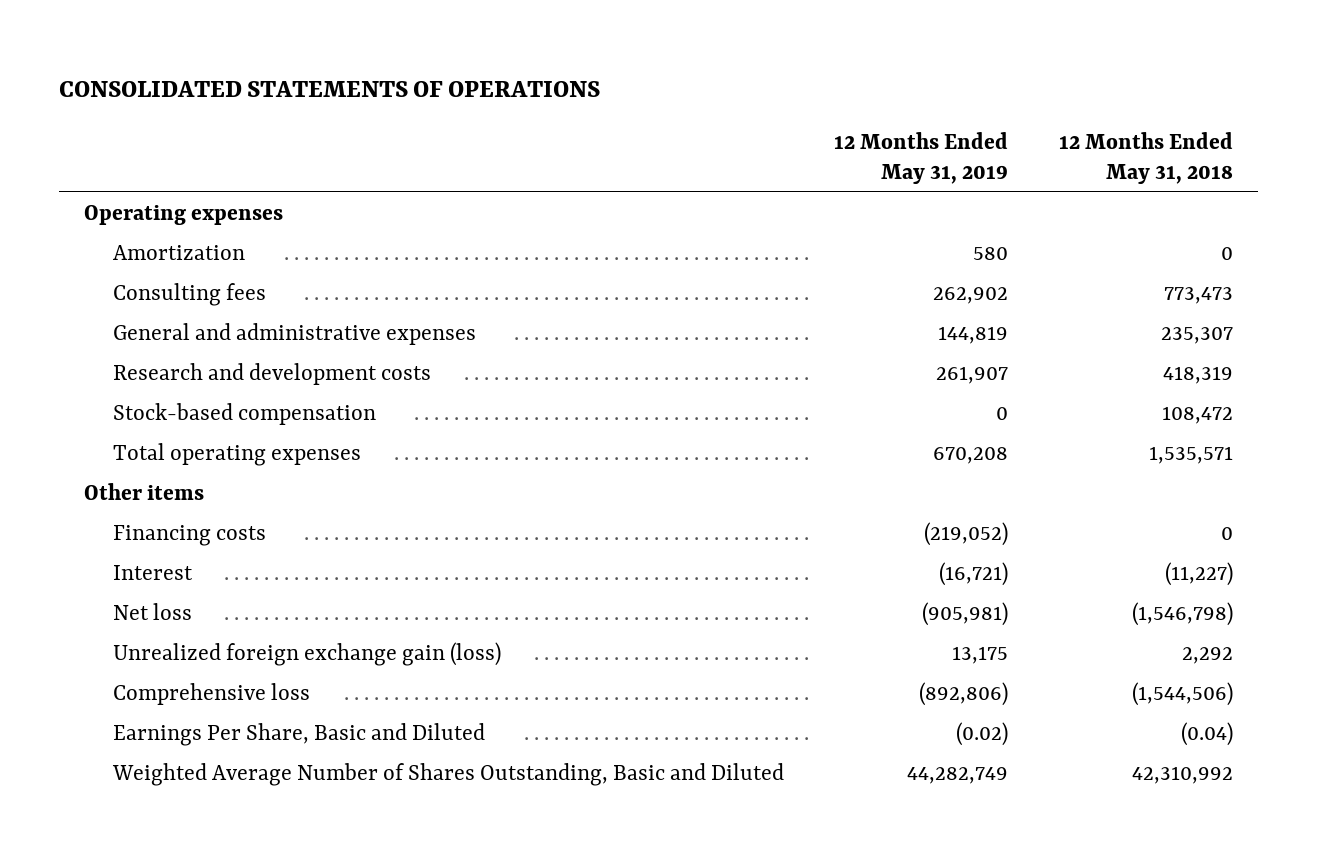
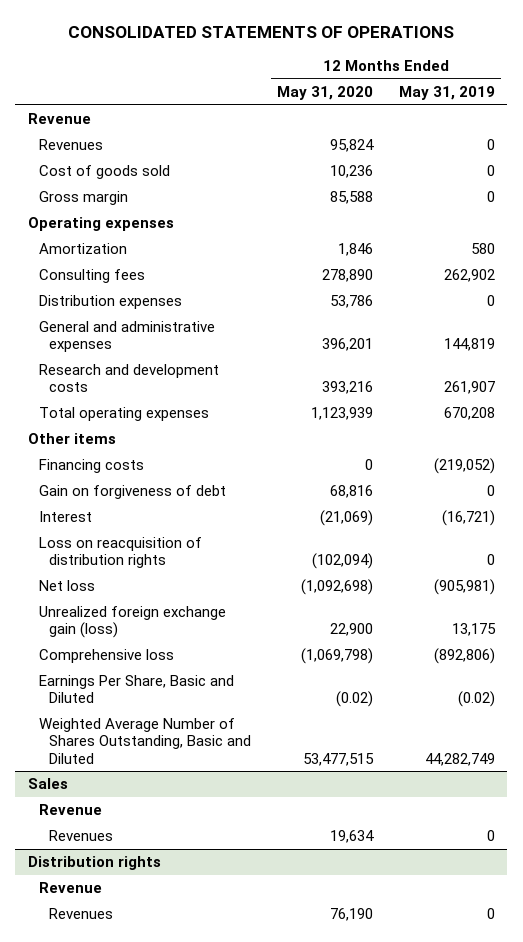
[1058,131,1233,184] 12 Months Ended May 31, 2018 -> none
none -> [276,86,373,101] May 31, 2020
none -> [28,113,92,125] Revenue
none -> [38,139,103,151] Revenues
none -> [38,165,170,180] Cost of goods sold
none -> [38,191,128,206] Gross margin
none -> [38,295,182,310] Distribution expenses
[112,403,376,426] Stock-based compensation -> none
none -> [38,485,226,500] Gain on forgiveness of debt
none -> [38,537,202,569] Loss on reacquisition of distribution rights
none -> [28,778,69,790] Sales
none -> [38,804,102,816] Revenue
none -> [49,830,114,842] Revenues
none -> [28,856,162,871] Distribution rights
none -> [38,882,102,894] Revenue
none -> [49,908,114,920] Revenues

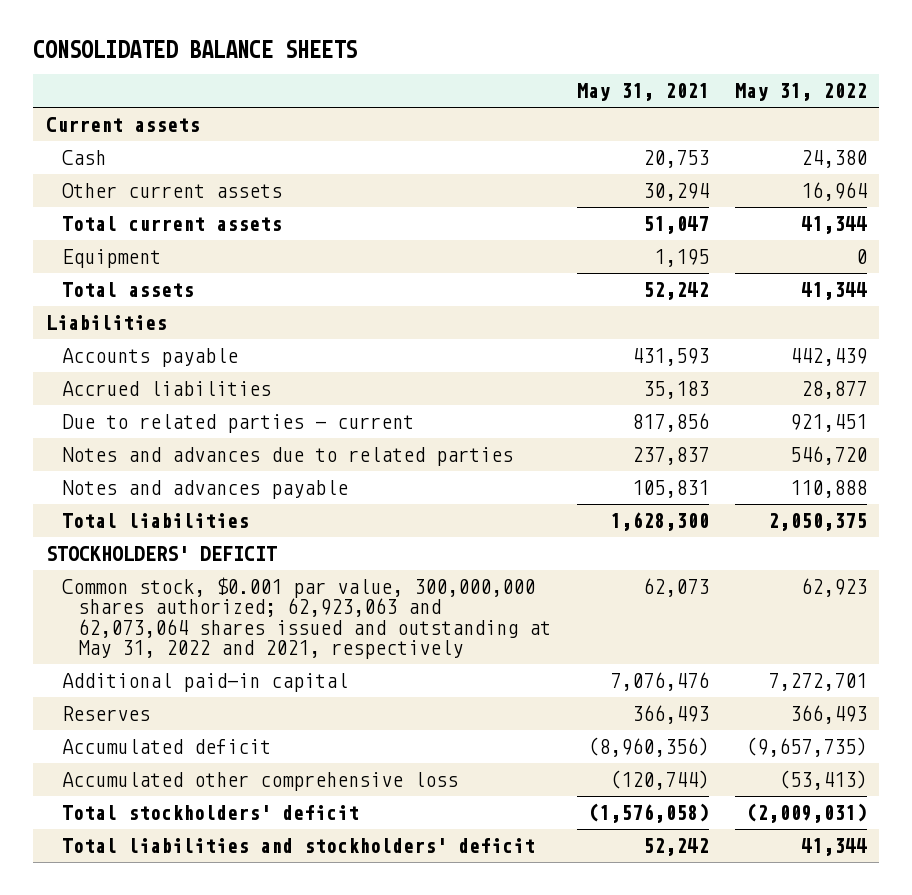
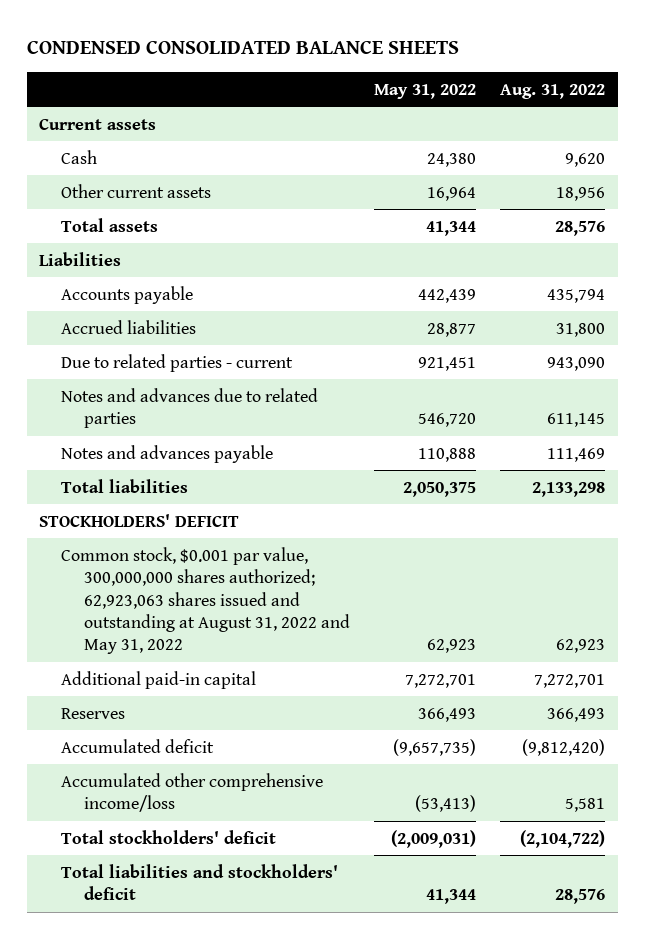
[32,40,357,59] CONSOLIDATED BALANCE SHEETS -> [26,41,459,55] CONDENSED CONSOLIDATED BALANCE SHEETS
[576,83,709,102] May 31, 2021 -> none
none -> [500,83,606,99] Aug. 31, 2022
[61,215,282,231] Total current assets -> none
[61,248,161,268] Equipment -> none
[61,576,551,660] Common stock, $0.001 par value, 300,000,000 shares authorized; 62,923,063 and 62,073,064 shares issued and outstanding at May 31, 2022 and 2021, respectively -> [61,546,350,655] Common stock, $0.001 par value, 300,000,000 shares authorized; 62,923,063 shares issued and outstanding at August 31, 2022 and May 31, 2022
[61,771,458,791] Accumulated other comprehensive loss -> [61,772,324,813] Accumulated other comprehensive income/loss

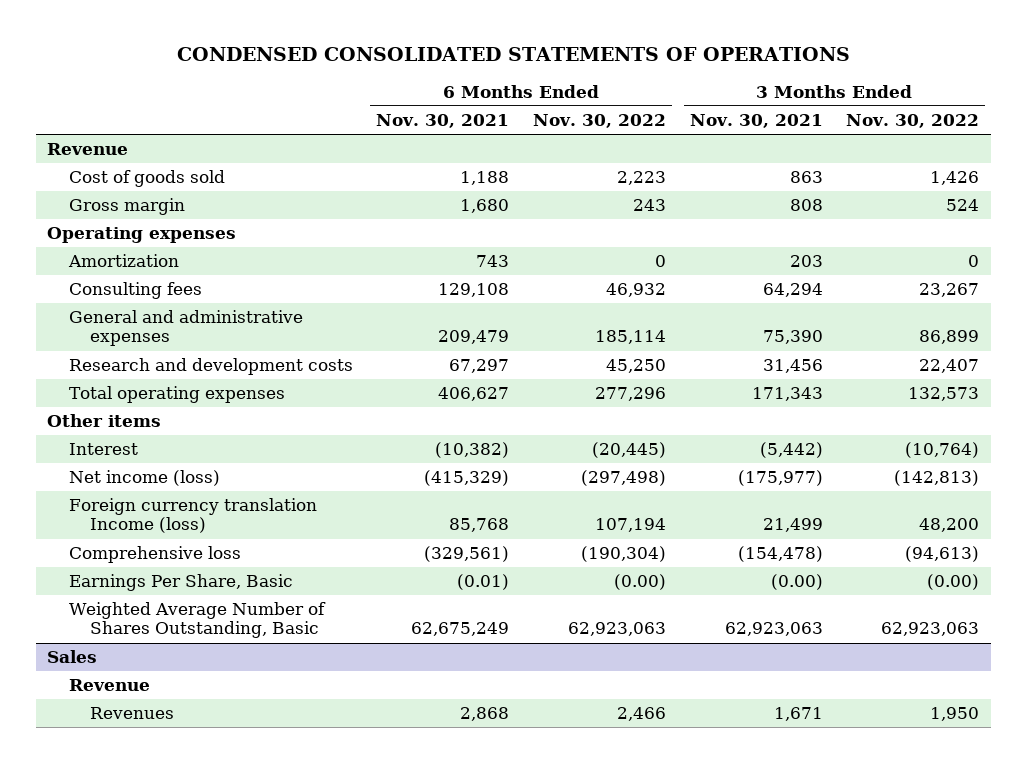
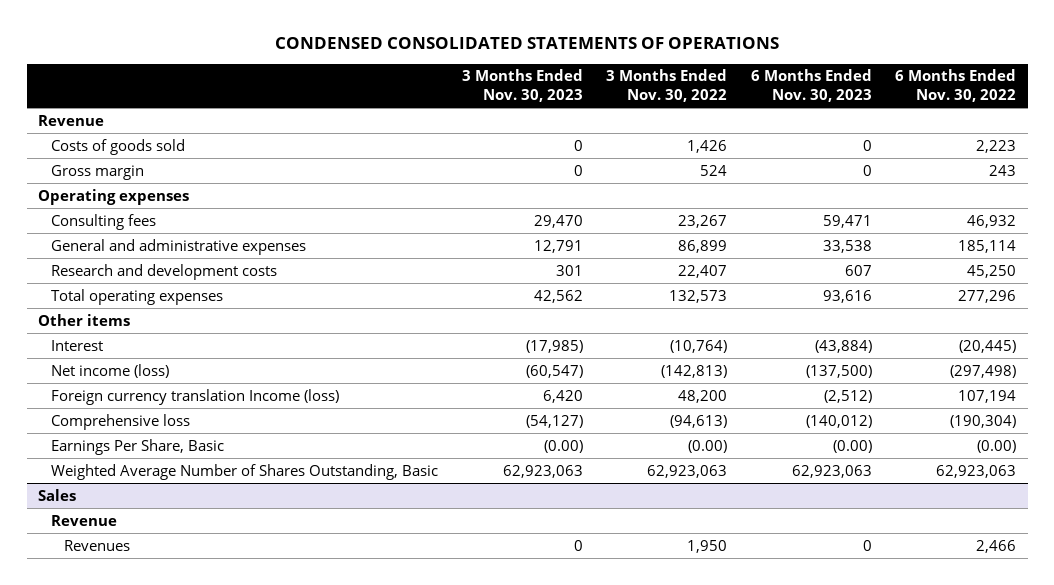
[376,114,510,129] Nov. 30, 2021 -> none
[689,114,823,129] Nov. 30, 2021 -> none
none -> [461,69,583,103] 3 Months Ended Nov. 30, 2023
none -> [750,69,872,103] 6 Months Ended Nov. 30, 2023
[68,170,225,188] Cost of goods sold -> [51,138,186,155] Costs of goods sold
[67,254,179,268] Amortization -> none

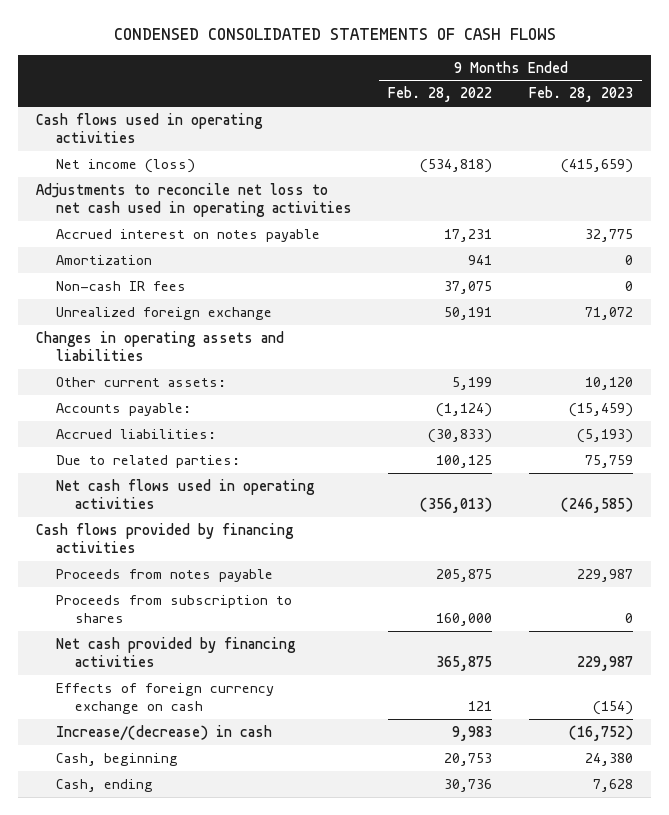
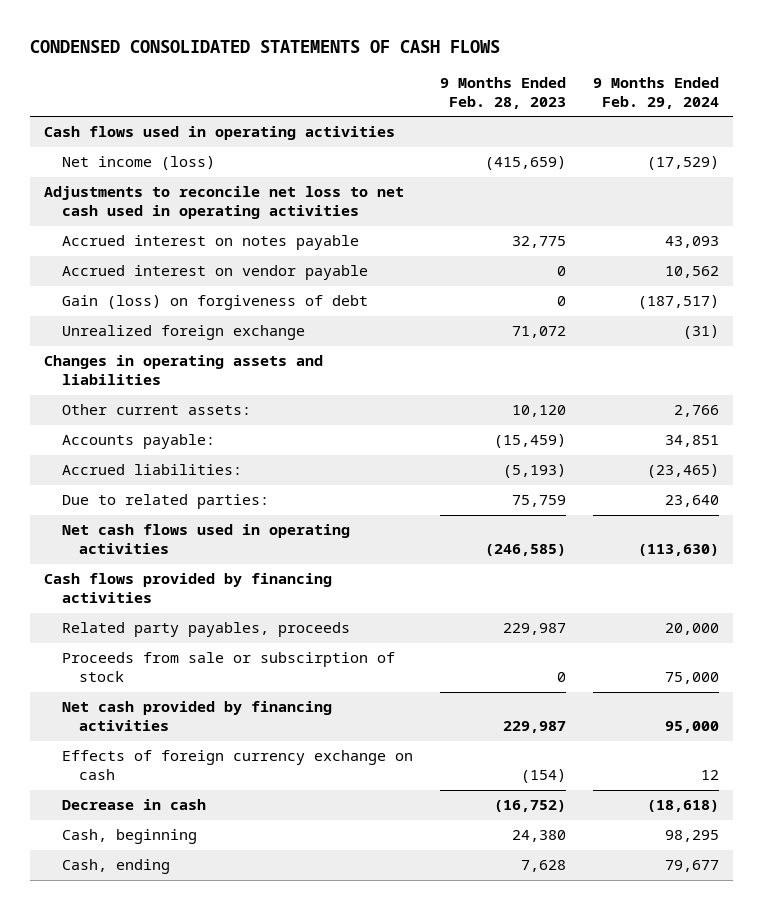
[388,86,493,103] Feb. 28, 2022 -> none
none -> [593,76,720,109] 9 Months Ended Feb. 29, 2024
[55,254,152,265] Amortization -> none
[55,280,186,291] Non-cash IR fees -> none
none -> [61,265,368,281] Accrued interest on vendor payable
none -> [61,295,368,311] Gain (loss) on forgiveness of debt
[55,568,273,582] Proceeds from notes payable -> [61,622,350,638] Related party payables, proceeds
[55,594,292,624] Proceeds from subscription to shares -> [61,652,395,683] Proceeds from sale or subscirption of stock
[55,724,272,741] Increase/(decrease) in cash -> [61,799,206,811] Decrease in cash

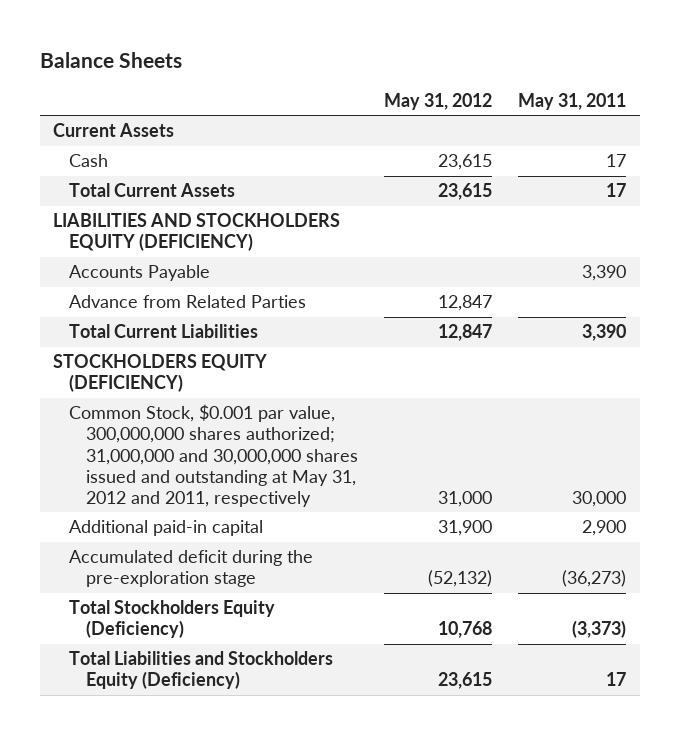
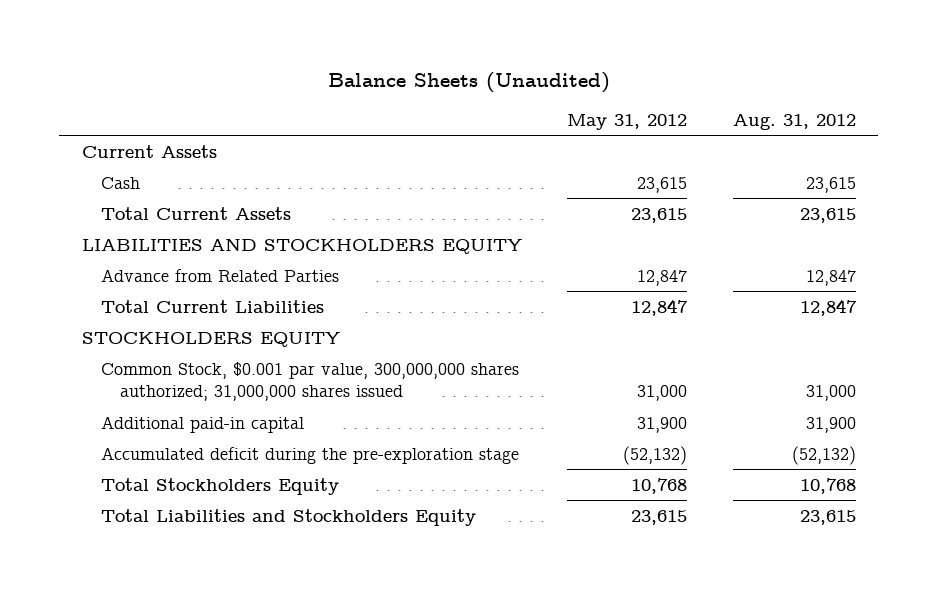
[39,51,182,68] Balance Sheets -> [327,71,610,93] Balance Sheets (Unaudited)
[518,92,627,110] May 31, 2011 -> none
none -> [732,113,856,130] Aug. 31, 2012
[69,265,211,282] Accounts Payable -> none
[53,213,341,252] LIABILITIES AND STOCKHOLDERS EQUITY (DEFICIENCY) -> [82,237,523,254] LIABILITIES AND STOCKHOLDERS EQUITY
[53,354,268,393] STOCKHOLDERS EQUITY (DEFICIENCY) -> [82,331,341,347] STOCKHOLDERS EQUITY
[69,404,358,508] Common Stock, $0.001 par value, 300,000,000 shares authorized; 31,000,000 and 30,000,000 shares issued and outstanding at May 31, 2012 and 2011, respectively -> [101,361,520,402] Common Stock, $0.001 par value, 300,000,000 shares authorized; 31,000,000 shares issued
[69,600,276,639] Total Stockholders Equity (Deficiency) -> [101,477,340,495] Total Stockholders Equity
[69,651,334,690] Total Liabilities and Stockholders Equity (Deficiency) -> [101,508,477,526] Total Liabilities and Stockholders Equity

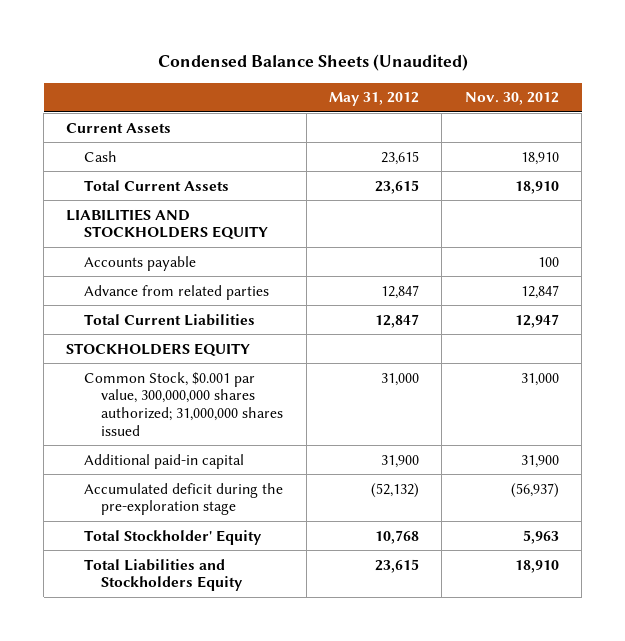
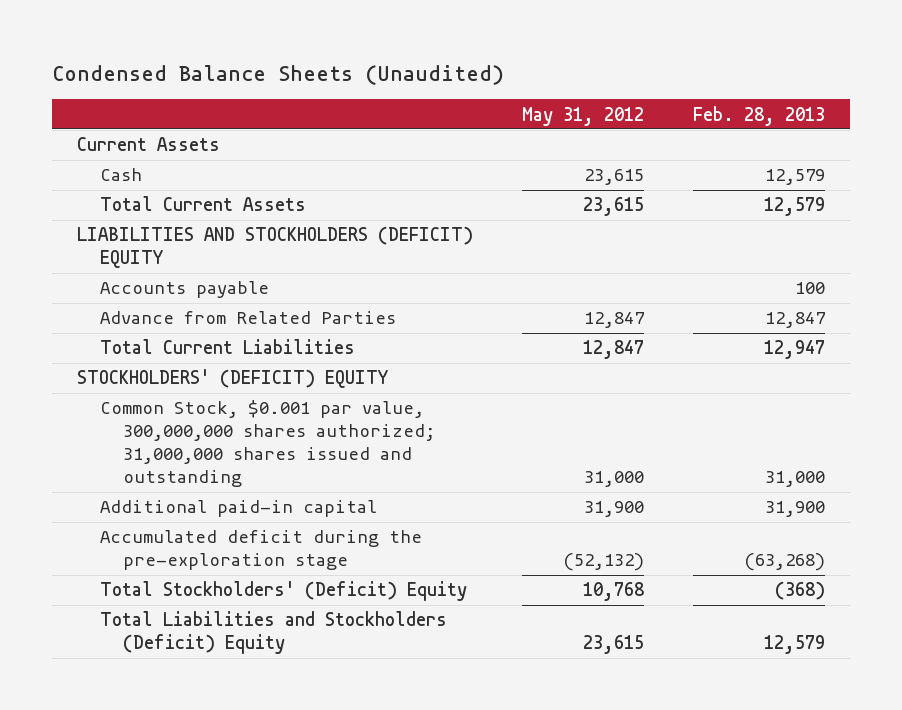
[464,92,559,106] Nov. 30, 2012 -> none
none -> [693,105,826,126] Feb. 28, 2013
[66,208,268,241] LIABILITIES AND STOCKHOLDERS EQUITY -> [76,226,473,269] LIABILITIES AND STOCKHOLDERS (DEFICIT) EQUITY
[83,284,269,300] Advance from related parties -> [99,311,396,325] Advance from Related Parties
[66,342,251,357] STOCKHOLDERS EQUITY -> [76,369,388,389] STOCKHOLDERS' (DEFICIT) EQUITY
[83,371,284,436] Common Stock, $0.001 par value, 300,000,000 shares authorized; 31,000,000 shares issued -> [99,400,435,488] Common Stock, $0.001 par value, 300,000,000 shares authorized; 31,000,000 shares issued and outstanding
[83,529,262,545] Total Stockholder' Equity -> [99,581,467,602] Total Stockholders' (Deficit) Equity
[83,558,244,592] Total Liabilities and Stockholders Equity -> [99,611,447,655] Total Liabilities and Stockholders (Deficit) Equity

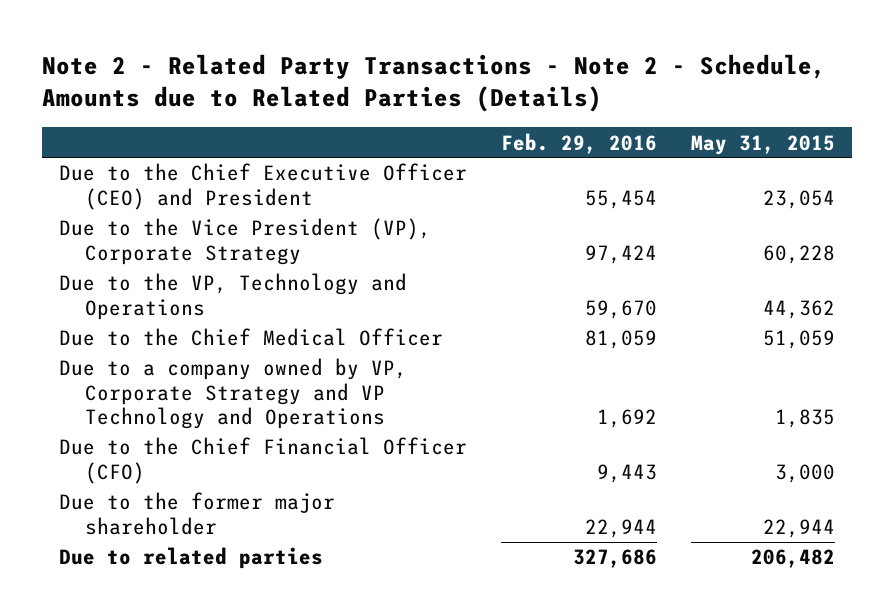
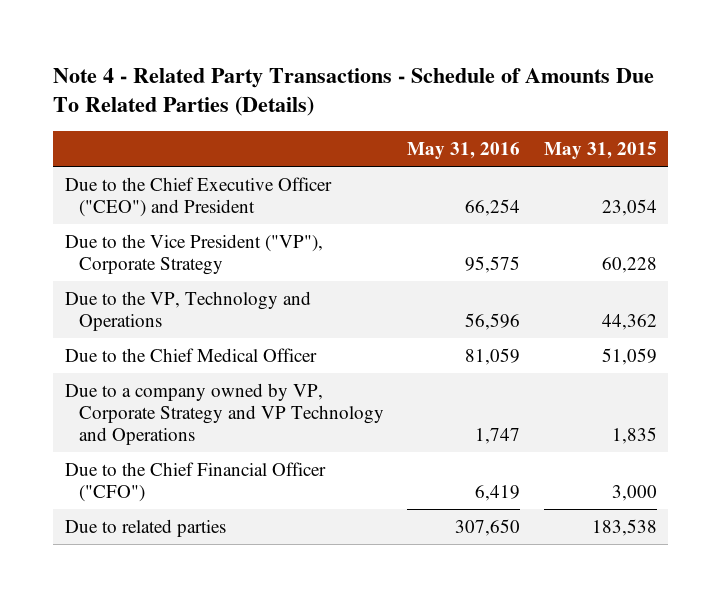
[42,54,827,113] Note 2 - Related Party Transactions - Note 2 - Schedule, Amounts due to Related Parties (Details) -> [53,67,655,117] Note 4 - Related Party Transactions - Schedule of Amounts Due To Related Parties (Details)
[501,132,658,154] Feb. 29, 2016 -> none
none -> [407,142,521,160] May 31, 2016
[59,163,468,210] Due to the Chief Executive Officer (CEO) and President -> [65,176,333,217] Due to the Chief Executive Officer ("CEO") and President
[59,218,432,265] Due to the Vice President (VP), Corporate Strategy -> [65,233,324,275] Due to the Vice President ("VP"), Corporate Strategy
[59,492,336,535] Due to the former major shareholder -> none
[59,437,468,484] Due to the Chief Financial Officer (CFO) -> [65,461,327,502] Due to the Chief Financial Officer ("CFO")
[751,549,836,569] 206,482 -> [591,518,657,536] 183,538

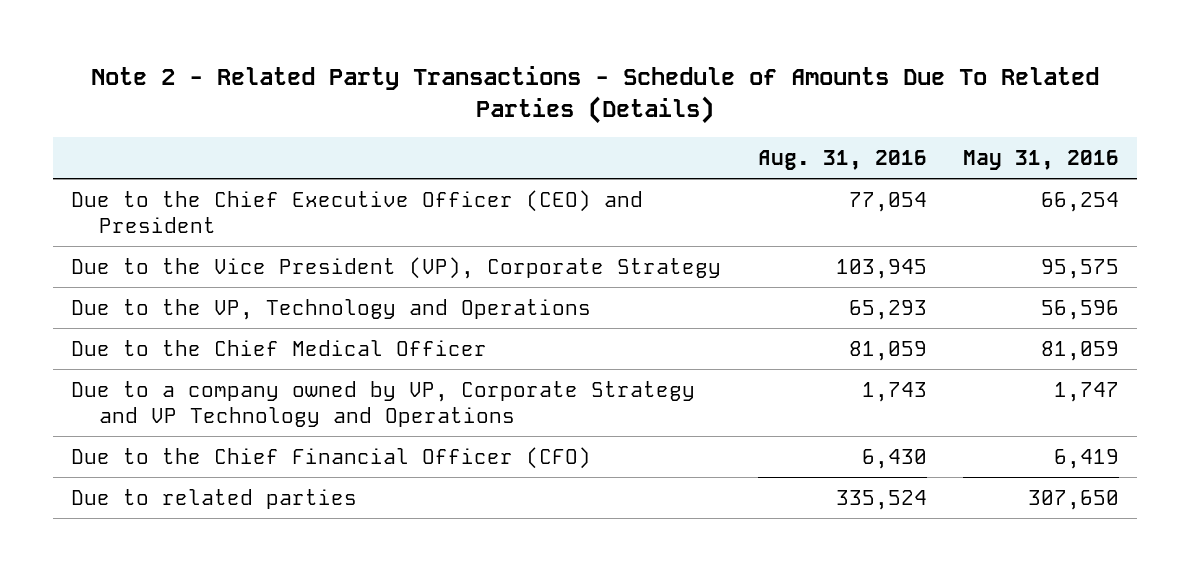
[53,67,655,117] Note 4 - Related Party Transactions - Schedule of Amounts Due To Related Parties (Details) -> [91,66,1100,124] Note 2 - Related Party Transactions - Schedule of Amounts Due To Related Parties (Details)
[543,142,657,160] May 31, 2015 -> none
none -> [757,149,927,170] Aug. 31, 2016
[65,176,333,217] Due to the Chief Executive Officer ("CEO") and President -> [71,189,644,233] Due to the Chief Executive Officer (CEO) and President
[65,233,324,275] Due to the Vice President ("VP"), Corporate Strategy -> [71,256,722,279] Due to the Vice President (VP), Corporate Strategy
[65,461,327,502] Due to the Chief Financial Officer ("CFO") -> [71,446,592,469] Due to the Chief Financial Officer (CFO)

